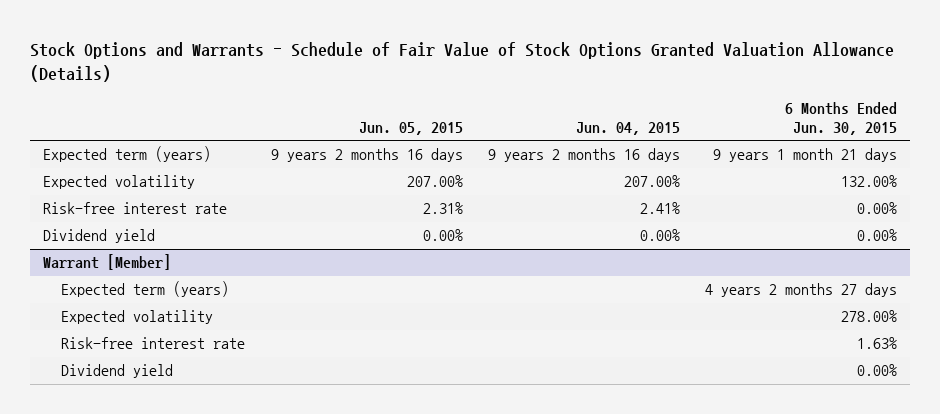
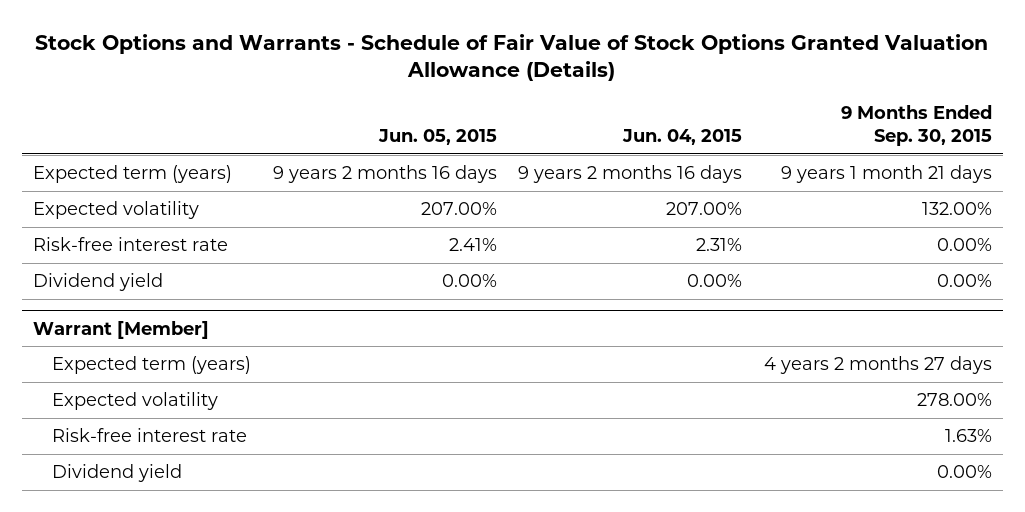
[785,102,898,135] 6 Months Ended Jun. 30, 2015 -> none
none -> [841,105,993,146] 9 Months Ended Sep. 30, 2015
[422,202,463,215] 2.31% -> [448,238,497,252] 2.41%
[639,202,680,215] 2.41% -> [696,238,743,252] 2.31%

